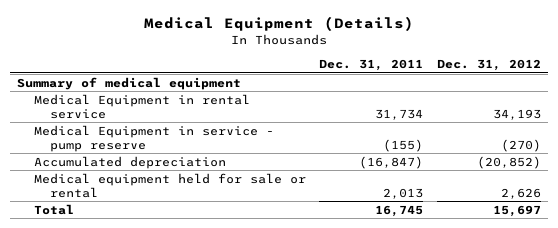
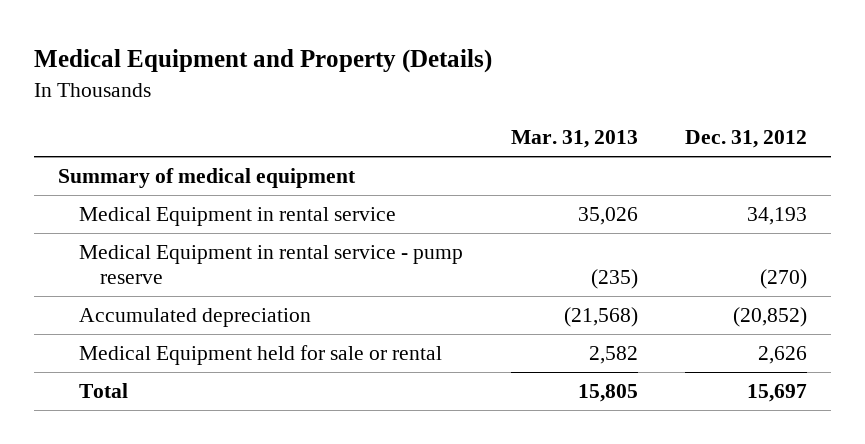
[144,16,415,32] Medical Equipment (Details) -> [33,49,492,74] Medical Equipment and Property (Details)
[319,58,424,71] Dec. 31, 2011 -> none
none -> [510,130,638,149] Mar. 31, 2013
[33,124,274,152] Medical Equipment in service - pump reserve -> [78,244,463,284] Medical Equipment in rental service - pump reserve
[33,172,306,198] Medical equipment held for sale or rental -> [78,344,442,365] Medical Equipment held for sale or rental

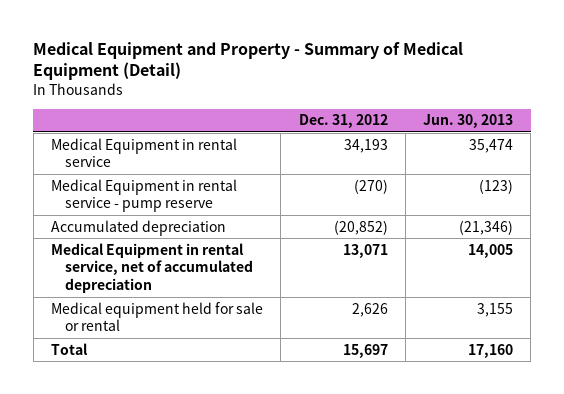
[33,49,492,74] Medical Equipment and Property (Details) -> [33,41,464,81] Medical Equipment and Property - Summary of Medical Equipment (Detail)
[510,130,638,149] Mar. 31, 2013 -> none
none -> [423,114,514,129] Jun. 30, 2013
[57,167,356,188] Summary of medical equipment -> none
none -> [51,242,254,293] Medical Equipment in rental service, net of accumulated depreciation
[78,344,442,365] Medical Equipment held for sale or rental -> [51,301,264,332] Medical equipment held for sale or rental

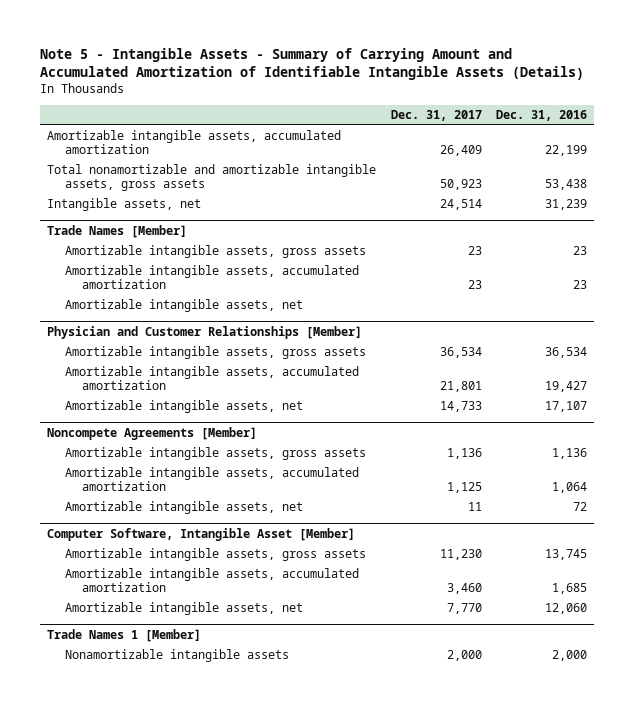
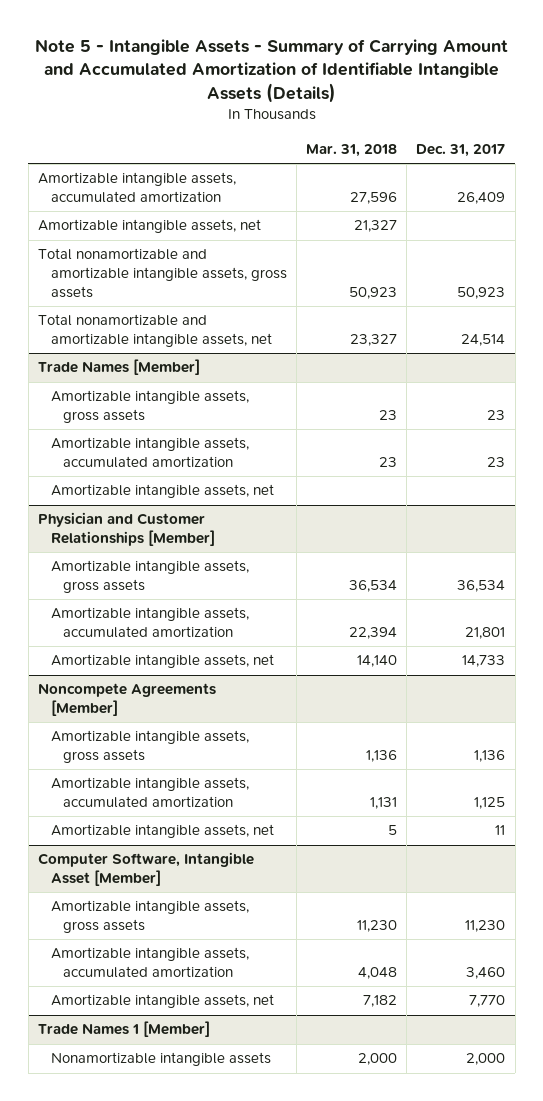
[496,110,588,122] Dec. 31, 2016 -> none
none -> [305,144,397,158] Mar. 31, 2018
none -> [37,219,261,234] Amortizable intangible assets, net
[47,198,202,212] Intangible assets, net -> [37,314,272,348] Total nonamortizable and amortizable intangible assets, net

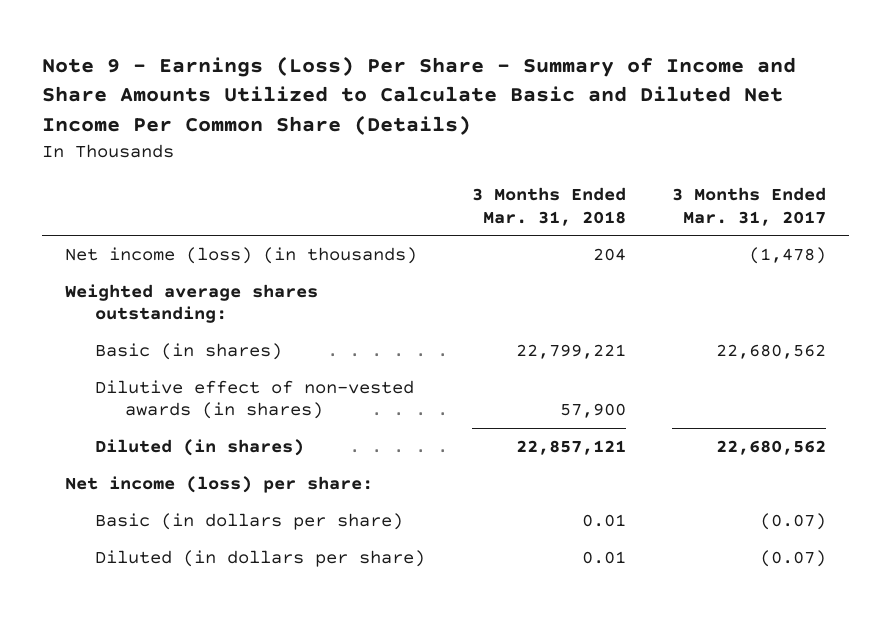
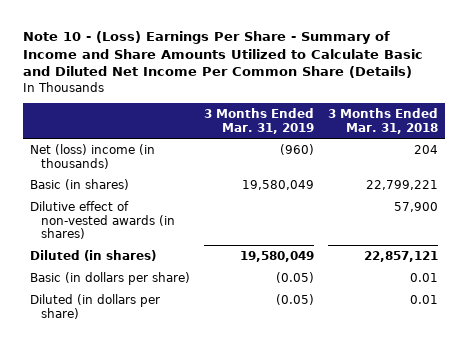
[41,55,796,136] Note 9 - Earnings (Loss) Per Share - Summary of Income and Share Amounts Utilized to Calculate Basic and Diluted Net Income Per Common Share (Details) -> [23,30,424,79] Note 10 - (Loss) Earnings Per Share - Summary of Income and Share Amounts Utilized to Calculate Basic and Diluted Net Income Per Common Share (Details)
[672,187,827,226] 3 Months Ended Mar. 31, 2017 -> none
none -> [204,108,315,134] 3 Months Ended Mar. 31, 2019
[65,284,319,324] Weighted average shares outstanding: -> none
[65,247,418,265] Net income (loss) (in thousands) -> [30,143,156,169] Net (loss) income (in thousands)
[65,476,374,494] Net income (loss) per share: -> none

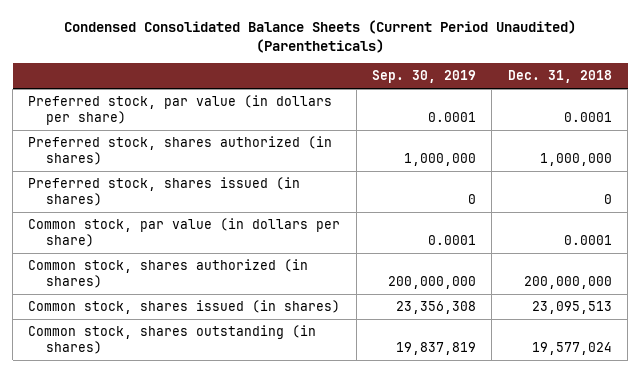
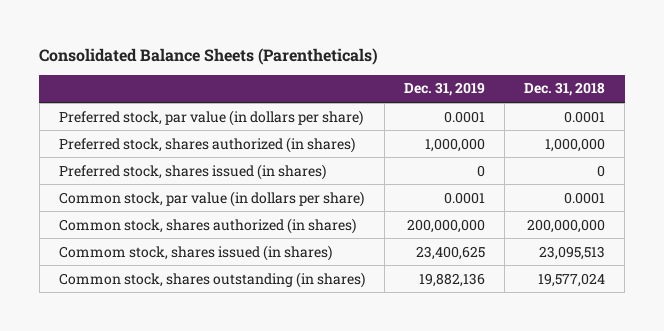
[64,19,577,53] Condensed Consolidated Balance Sheets (Current Period Unaudited) (Parentheticals) -> [39,47,379,65] Consolidated Balance Sheets (Parentheticals)
[372,70,477,84] Sep. 30, 2019 -> none
none -> [403,82,485,97] Dec. 31, 2019
[28,299,341,314] Common stock, shares issued (in shares) -> [58,244,332,261] Commom stock, shares issued (in shares)

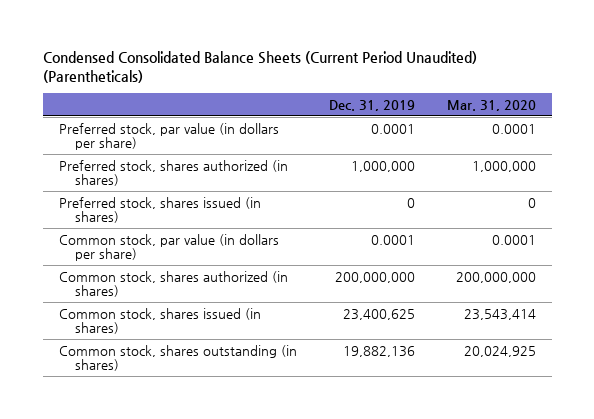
[39,47,379,65] Consolidated Balance Sheets (Parentheticals) -> [42,50,477,83] Condensed Consolidated Balance Sheets (Current Period Unaudited) (Parentheticals)
[524,82,606,97] Dec. 31, 2018 -> none
none -> [446,99,536,111] Mar. 31, 2020
[58,244,332,261] Commom stock, shares issued (in shares) -> [58,307,261,334] Common stock, shares issued (in shares)

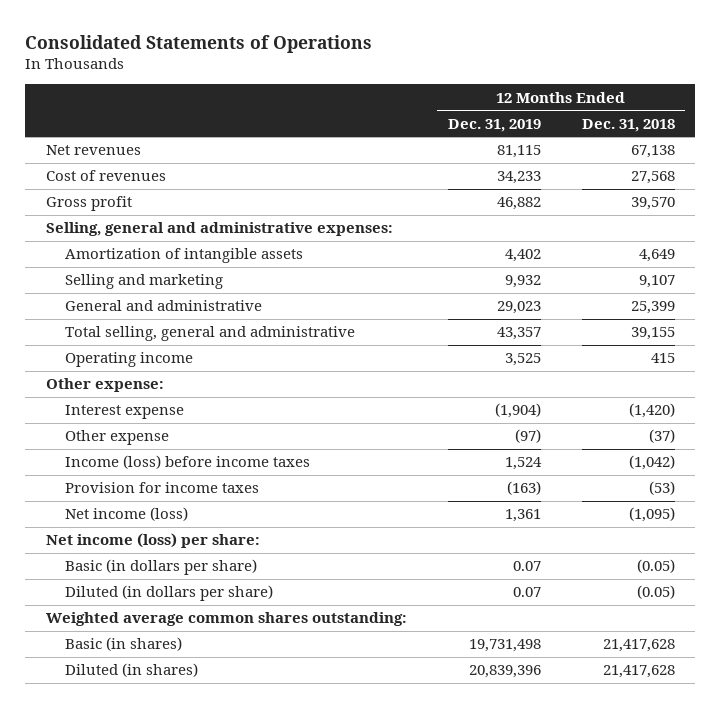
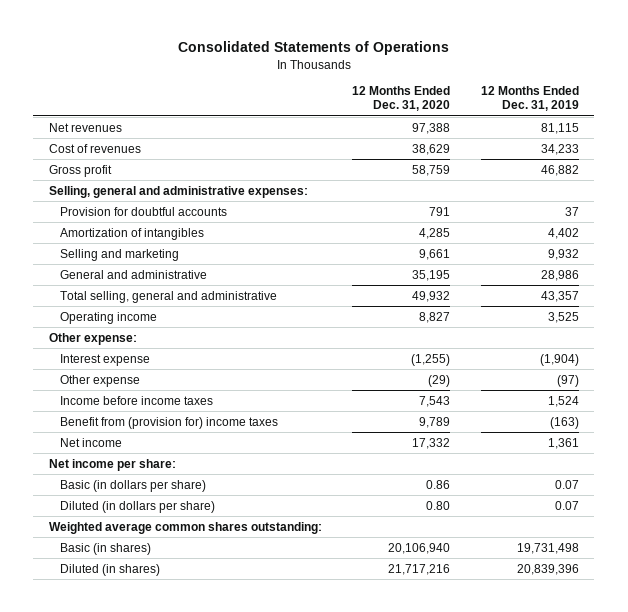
[581,118,675,132] Dec. 31, 2018 -> none
none -> [352,86,451,112] 12 Months Ended Dec. 31, 2020
none -> [59,206,227,216] Provision for doubtful accounts
[64,248,303,264] Amortization of intangible assets -> [59,227,204,240] Amortization of intangibles
[496,301,541,315] 29,023 -> [540,269,579,281] 28,986
[64,455,310,470] Income (loss) before income taxes -> [59,395,213,405] Income before income taxes
[64,482,259,494] Provision for income taxes -> [59,416,278,429] Benefit from (provision for) income taxes
[64,507,188,522] Net income (loss) -> [59,437,122,447] Net income
[45,533,260,549] Net income (loss) per share: -> [48,458,176,471] Net income per share:

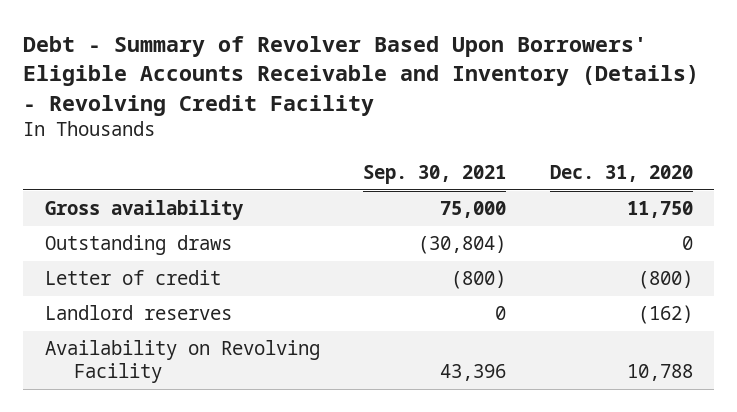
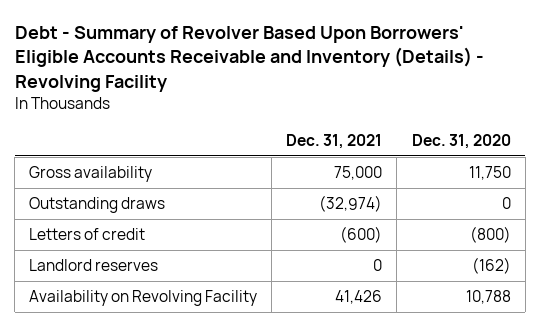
[22,36,699,116] Debt - Summary of Revolver Based Upon Borrowers' Eligible Accounts Receivable and Inventory (Details) - Revolving Credit Facility -> [14,25,484,92] Debt - Summary of Revolver Based Upon Borrowers' Eligible Accounts Receivable and Inventory (Details) - Revolving Facility
[363,165,507,185] Sep. 30, 2021 -> none
none -> [286,133,383,149] Dec. 31, 2021
[44,270,221,286] Letter of credit -> [29,228,146,241] Letters of credit

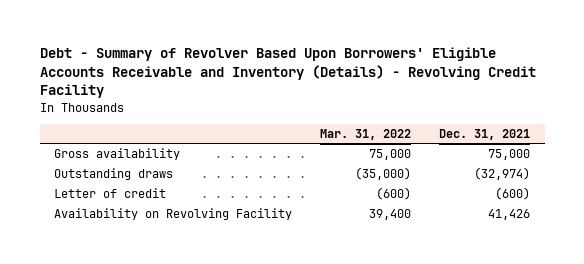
[14,25,484,92] Debt - Summary of Revolver Based Upon Borrowers' Eligible Accounts Receivable and Inventory (Details) - Revolving Facility -> [39,47,536,99] Debt - Summary of Revolver Based Upon Borrowers' Eligible Accounts Receivable and Inventory (Details) - Revolving Credit Facility
[411,133,511,149] Dec. 31, 2020 -> none
none -> [320,128,412,140] Mar. 31, 2022
[29,259,159,272] Landlord reserves -> none
[29,228,146,241] Letters of credit -> [53,188,166,199] Letter of credit

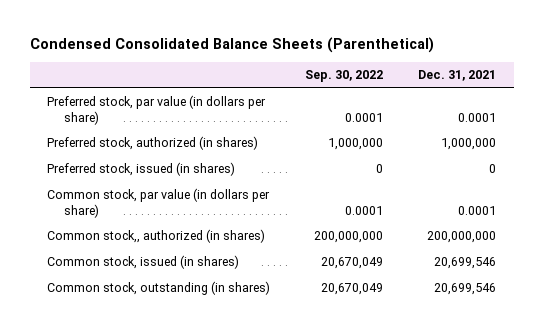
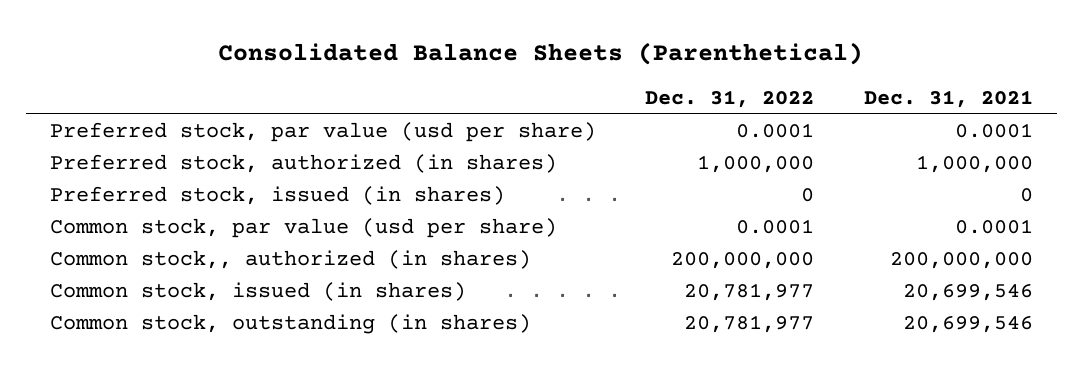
[29,37,434,54] Condensed Consolidated Balance Sheets (Parenthetical) -> [218,41,864,65] Consolidated Balance Sheets (Parenthetical)
[305,70,384,83] Sep. 30, 2022 -> none
none -> [645,89,815,108] Dec. 31, 2022
[47,95,267,126] Preferred stock, par value (in dollars per share) -> [50,122,597,143] Preferred stock, par value (usd per share)
[47,188,271,219] Common stock, par value (in dollars per share) -> [50,218,558,239] Common stock, par value (usd per share)

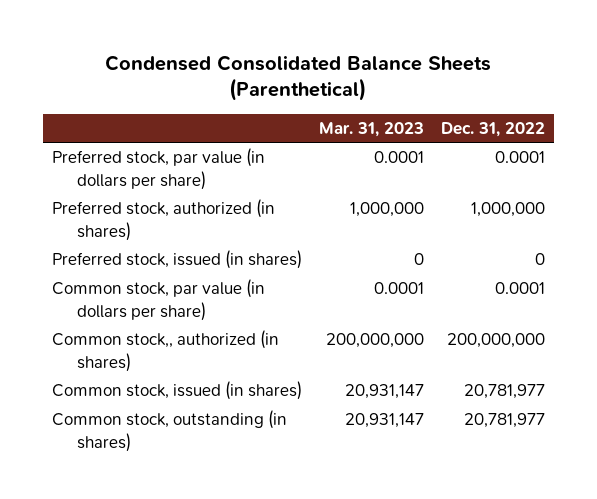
[218,41,864,65] Consolidated Balance Sheets (Parenthetical) -> [105,54,492,102] Condensed Consolidated Balance Sheets (Parenthetical)
[863,89,1033,108] Dec. 31, 2021 -> none
none -> [318,121,424,137] Mar. 31, 2023
[50,122,597,143] Preferred stock, par value (usd per share) -> [51,148,265,190] Preferred stock, par value (in dollars per share)
[50,218,558,239] Common stock, par value (usd per share) -> [51,279,265,321] Common stock, par value (in dollars per share)

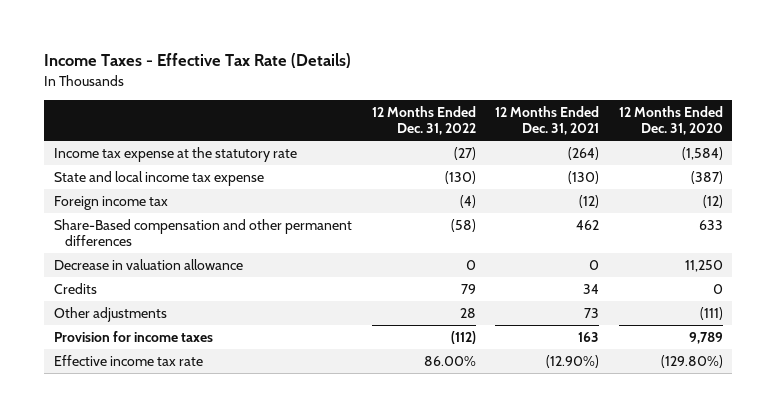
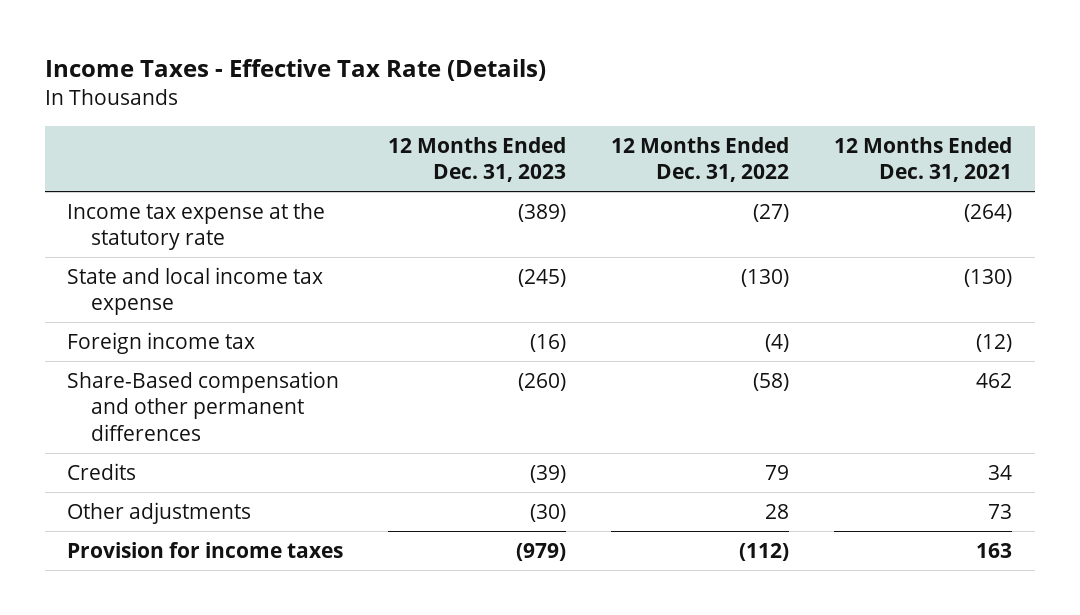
[618,105,723,136] 12 Months Ended Dec. 31, 2020 -> none
none -> [388,136,567,183] 12 Months Ended Dec. 31, 2023
[54,258,244,270] Decrease in valuation allowance -> none
[54,354,204,366] Effective income tax rate -> none

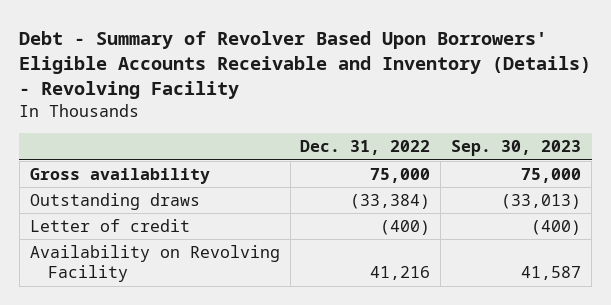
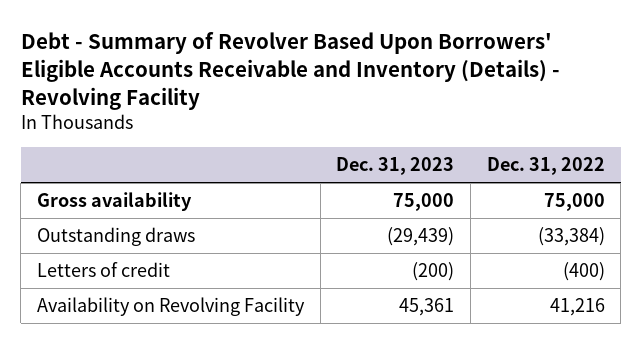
[451,140,582,157] Sep. 30, 2023 -> none
none -> [336,157,455,176] Dec. 31, 2023
[29,219,190,233] Letter of credit -> [37,262,171,278] Letters of credit

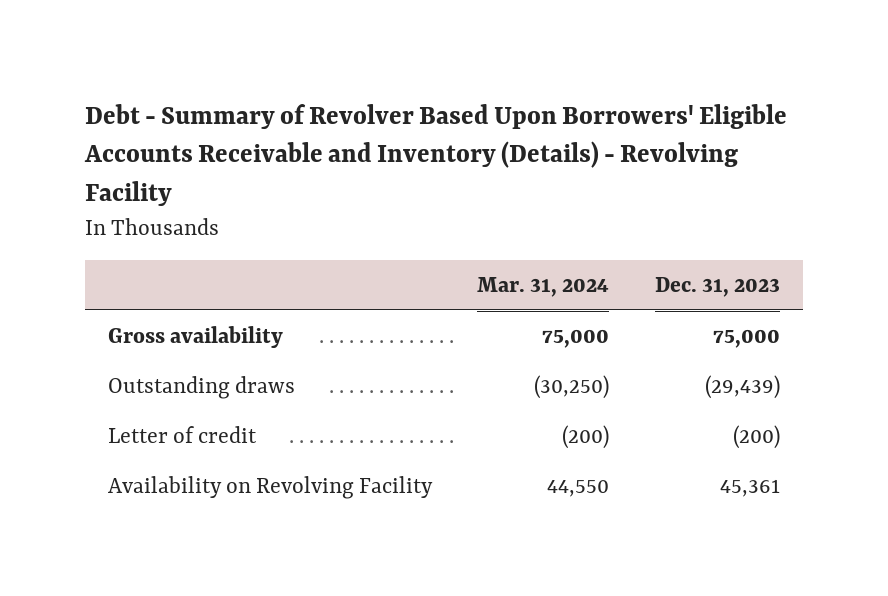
[486,157,605,176] Dec. 31, 2022 -> none
none -> [477,277,610,298] Mar. 31, 2024
[37,262,171,278] Letters of credit -> [107,425,257,443] Letter of credit

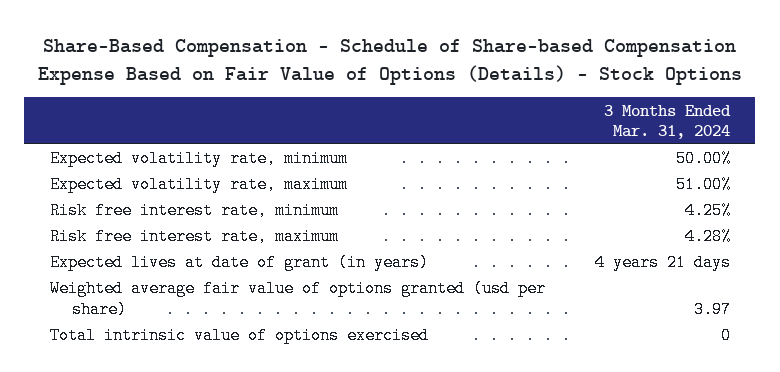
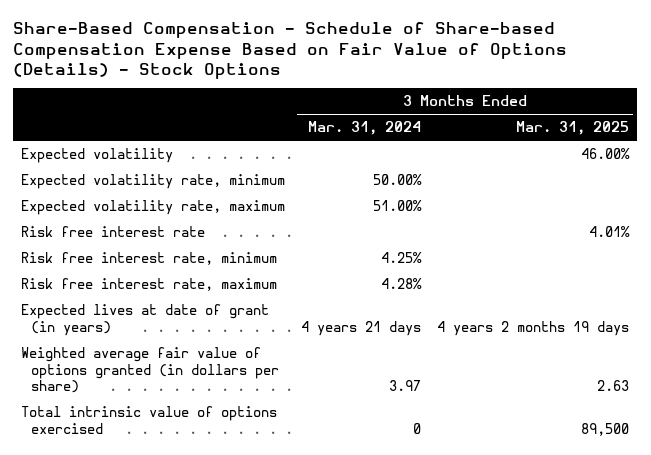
none -> [516,121,630,136] Mar. 31, 2025
none -> [21,147,174,163] Expected volatility
none -> [21,225,206,237] Risk free interest rate
[49,280,546,318] Weighted average fair value of options granted (usd per share) -> [21,346,280,394] Weighted average fair value of options granted (in dollars per share)

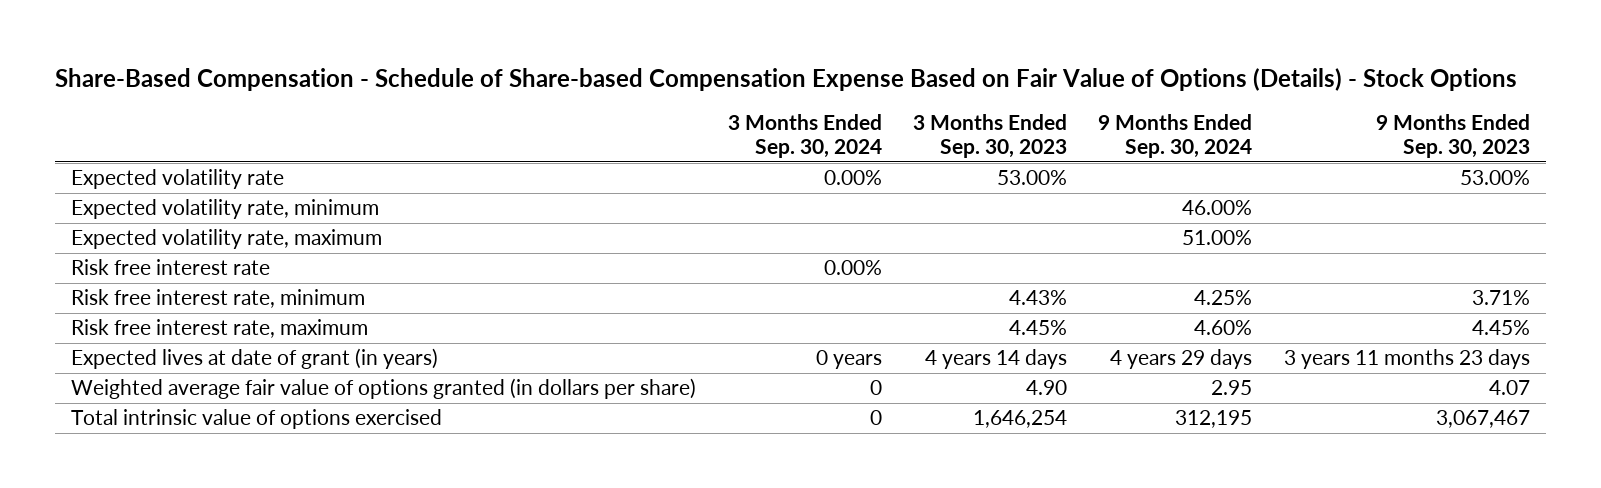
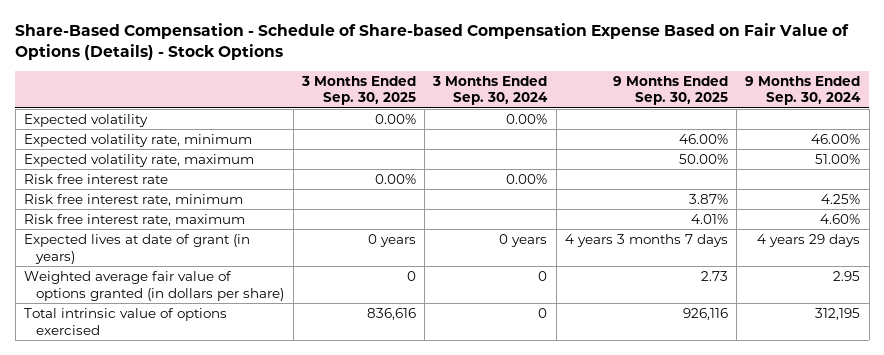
[913,114,1068,159] 3 Months Ended Sep. 30, 2023 -> none
[1375,114,1530,159] 9 Months Ended Sep. 30, 2023 -> none
none -> [300,75,416,106] 3 Months Ended Sep. 30, 2025
none -> [612,75,728,106] 9 Months Ended Sep. 30, 2025
[71,169,285,190] Expected volatility rate -> [23,113,148,127] Expected volatility

